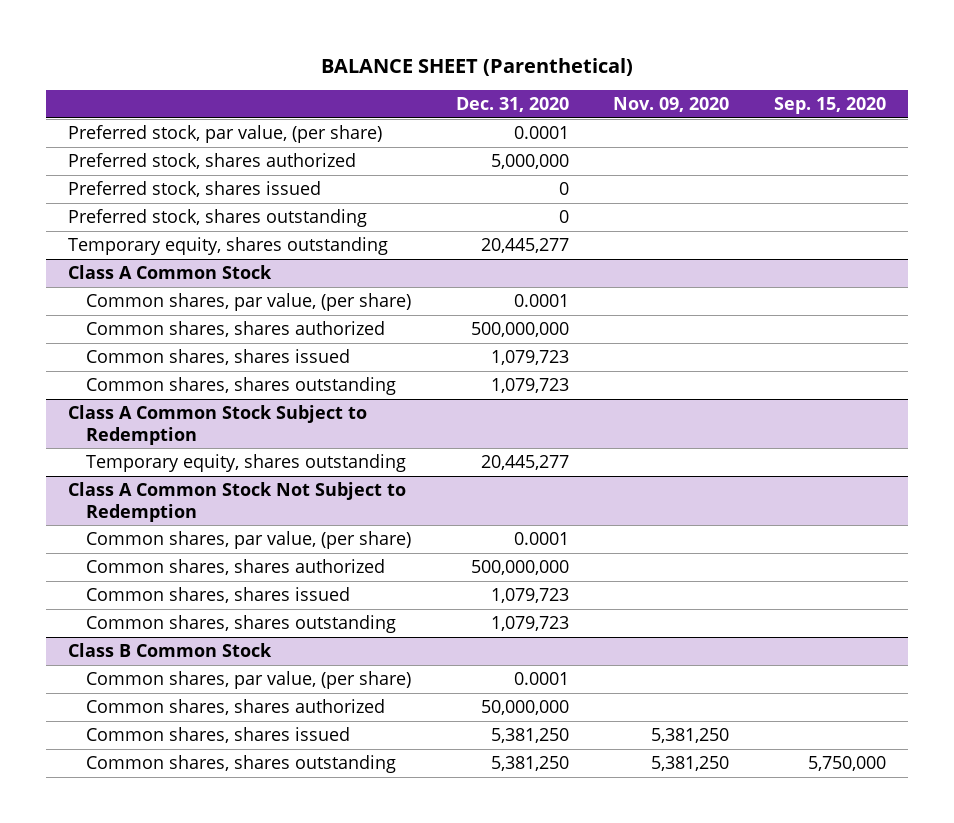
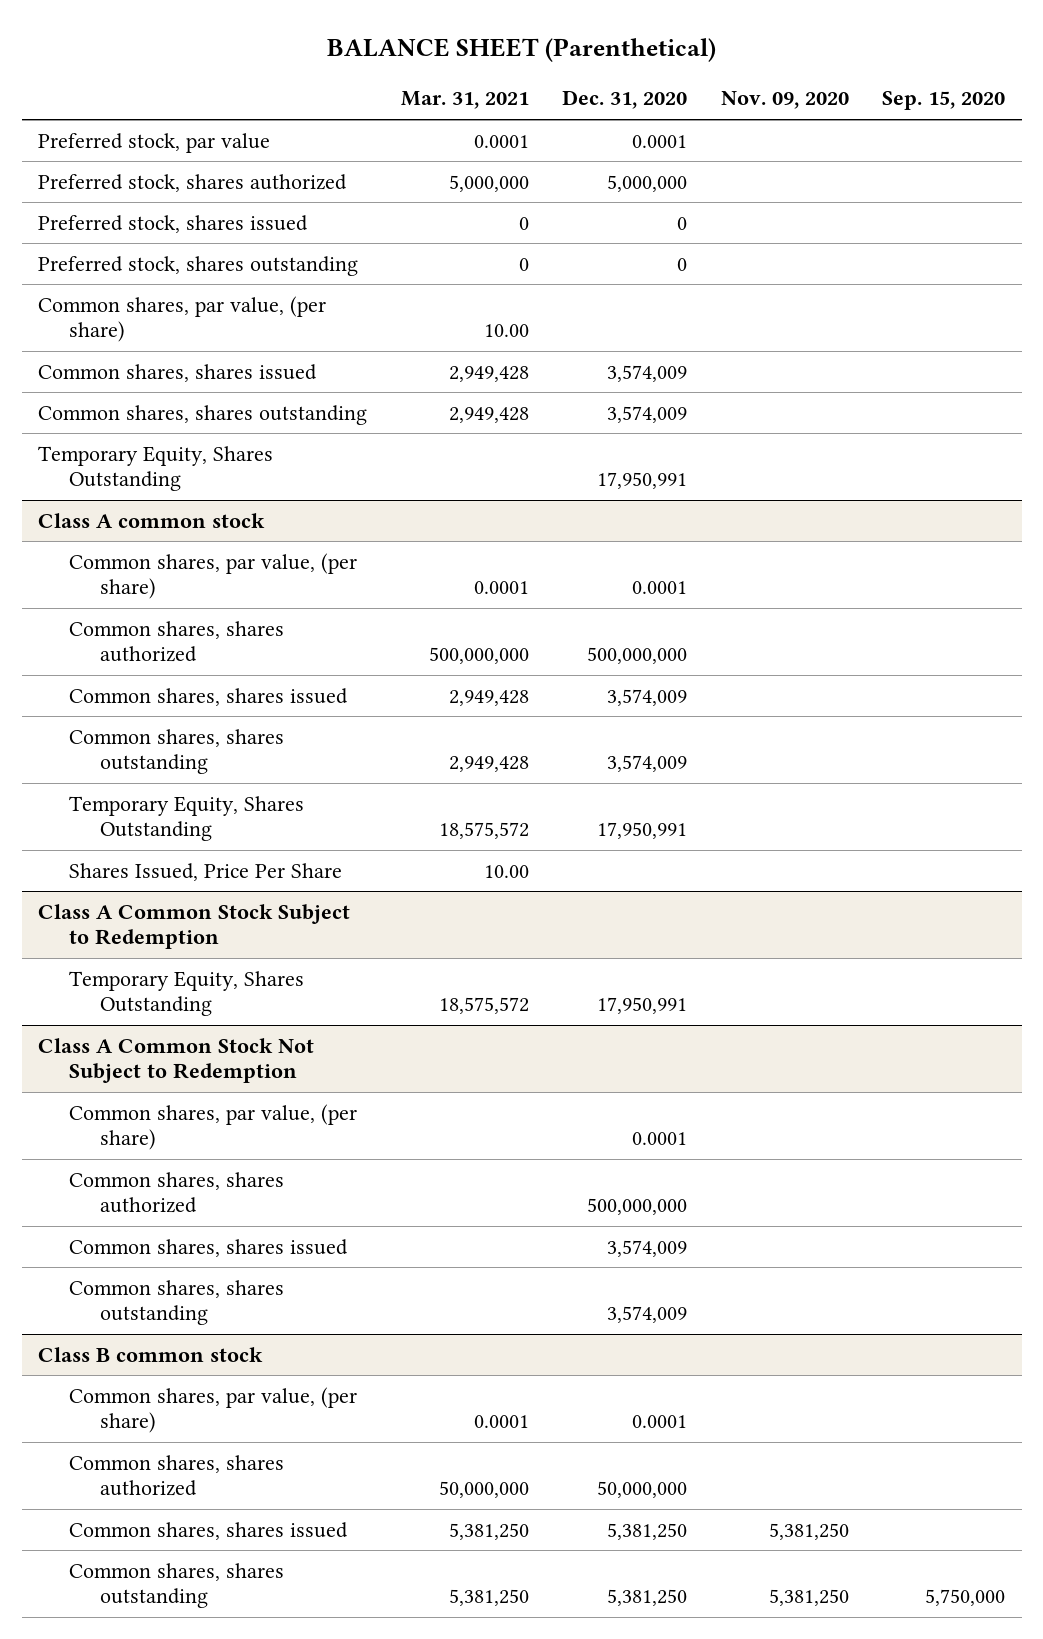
none -> [400,91,529,110] Mar. 31, 2021
[68,125,383,144] Preferred stock, par value, (per share) -> [38,132,271,153] Preferred stock, par value
none -> [38,295,327,343] Common shares, par value, (per share)
none -> [38,363,318,382] Common shares, shares issued
none -> [38,404,368,425] Common shares, shares outstanding
[68,237,389,256] Temporary equity, shares outstanding -> [38,445,274,492] Temporary Equity, Shares Outstanding
[480,238,569,254] 20,445,277 -> [597,472,688,490] 17,950,991
[68,265,273,280] Class A Common Stock -> [38,512,266,528] Class A common stock
[490,350,569,366] 1,079,723 -> [607,688,688,706] 3,574,009
[490,378,569,394] 1,079,723 -> [607,755,688,773] 3,574,009
none -> [69,795,305,842] Temporary Equity, Shares Outstanding
none -> [69,862,343,881] Shares Issued, Price Per Share
[85,454,406,473] Temporary equity, shares outstanding -> [69,970,305,1017] Temporary Equity, Shares Outstanding
[480,455,569,471] 20,445,277 -> [597,997,688,1015] 17,950,991
[490,588,569,604] 1,079,723 -> [607,1239,688,1257] 3,574,009
[490,616,569,632] 1,079,723 -> [607,1306,688,1324] 3,574,009
[68,643,273,658] Class B Common Stock -> [38,1346,264,1362] Class B common stock

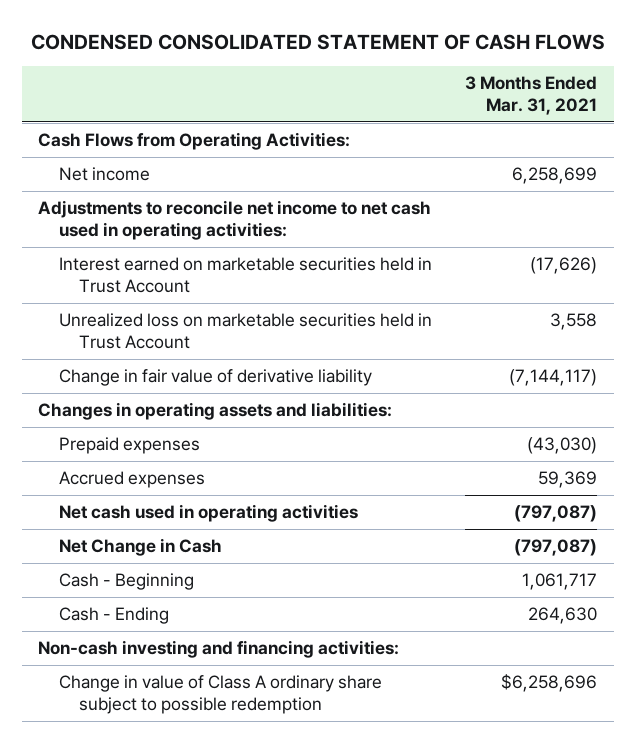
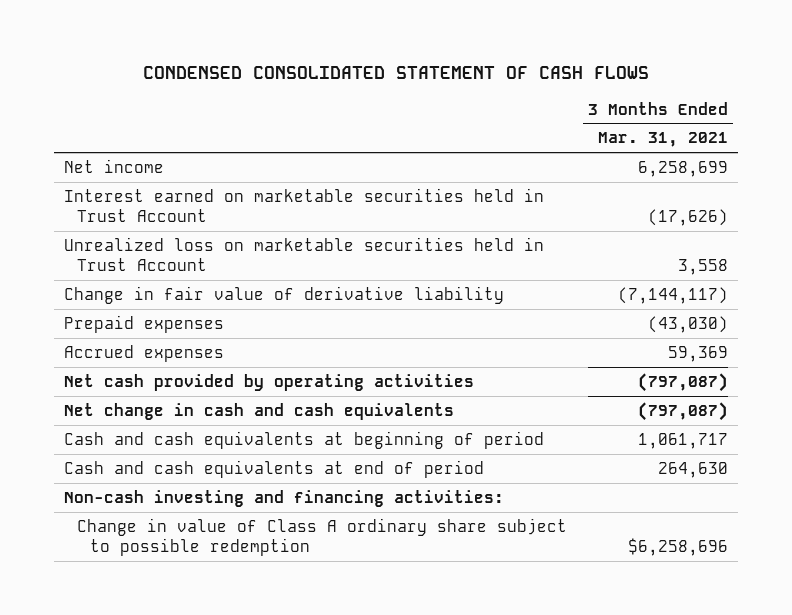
[38,132,351,151] Cash Flows from Operating Activities: -> none
[38,200,432,241] Adjustments to reconcile net income to net cash used in operating activities: -> none
[38,402,393,421] Changes in operating assets and liabilities: -> none
[58,504,358,523] Net cash used in operating activities -> [64,373,475,391] Net cash provided by operating activities
[58,538,222,557] Net Change in Cash -> [64,402,455,420] Net change in cash and cash equivalents
[58,573,194,591] Cash - Beginning -> [64,430,545,449] Cash and cash equivalents at beginning of period
[58,607,169,625] Cash - Ending -> [64,459,485,478] Cash and cash equivalents at end of period

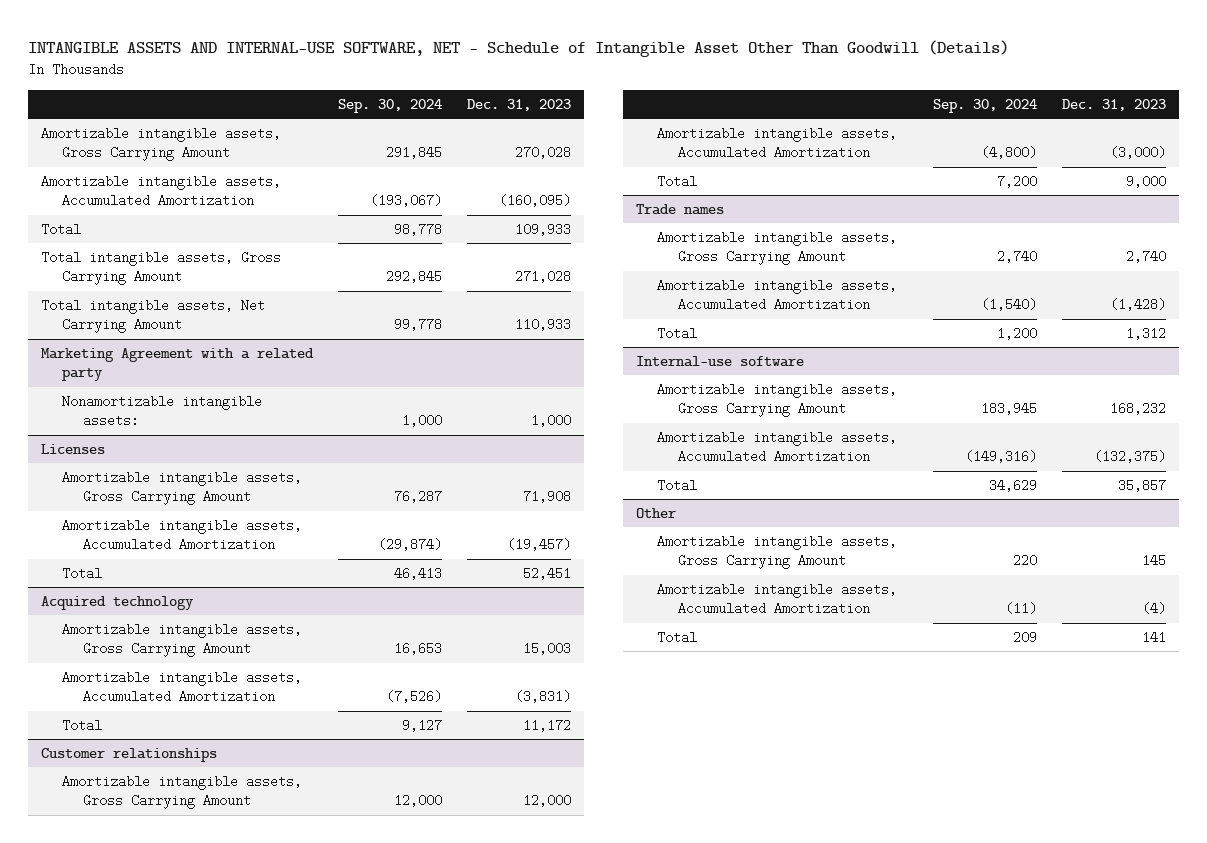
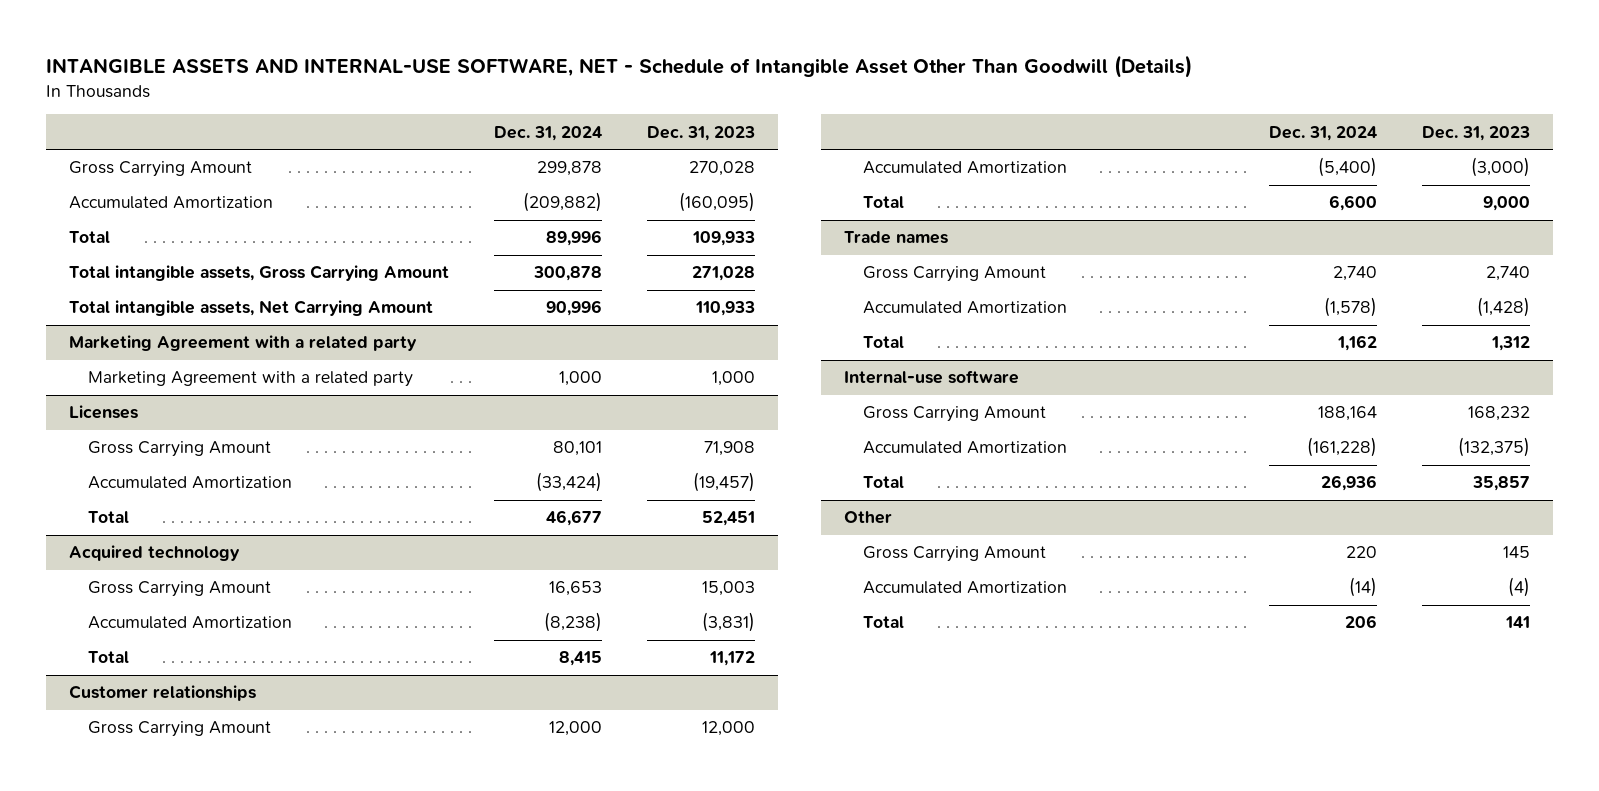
[338,98,443,113] Sep. 30, 2024 -> none
none -> [494,125,603,141] Dec. 31, 2024
[40,126,281,162] Amortizable intangible assets, Gross Carrying Amount -> [68,161,252,178] Gross Carrying Amount
[40,174,281,208] Amortizable intangible assets, Accumulated Amortization -> [68,196,273,210] Accumulated Amortization
[62,394,263,428] Nonamortizable intangible assets: -> [88,371,414,388] Marketing Agreement with a related party
[62,470,303,506] Amortizable intangible assets, Gross Carrying Amount -> [88,441,272,458] Gross Carrying Amount
[62,518,303,552] Amortizable intangible assets, Accumulated Amortization -> [88,476,293,490] Accumulated Amortization
[62,622,303,658] Amortizable intangible assets, Gross Carrying Amount -> [88,581,272,598] Gross Carrying Amount
[62,670,303,704] Amortizable intangible assets, Accumulated Amortization -> [88,616,293,630] Accumulated Amortization
[62,774,303,810] Amortizable intangible assets, Gross Carrying Amount -> [88,721,272,738] Gross Carrying Amount
[657,126,898,160] Amortizable intangible assets, Accumulated Amortization -> [863,161,1068,175] Accumulated Amortization
[657,230,898,266] Amortizable intangible assets, Gross Carrying Amount -> [863,266,1047,283] Gross Carrying Amount
[657,278,898,312] Amortizable intangible assets, Accumulated Amortization -> [863,301,1068,315] Accumulated Amortization
[657,382,898,418] Amortizable intangible assets, Gross Carrying Amount -> [863,406,1047,423] Gross Carrying Amount
[657,430,898,464] Amortizable intangible assets, Accumulated Amortization -> [863,441,1068,455] Accumulated Amortization
[657,534,898,570] Amortizable intangible assets, Gross Carrying Amount -> [863,546,1047,563] Gross Carrying Amount
[657,582,898,616] Amortizable intangible assets, Accumulated Amortization -> [863,581,1068,595] Accumulated Amortization

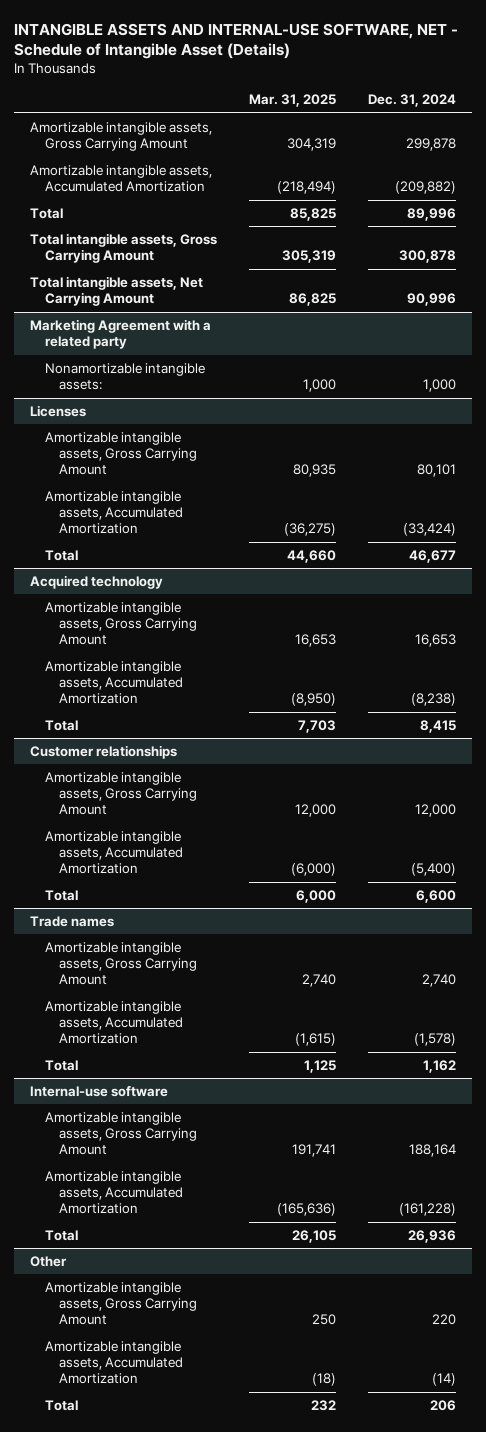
[46,55,1193,79] INTANGIBLE ASSETS AND INTERNAL-USE SOFTWARE, NET - Schedule of Intangible Asset Other Than Goodwill (Details) -> [14,22,459,60] INTANGIBLE ASSETS AND INTERNAL-USE SOFTWARE, NET - Schedule of Intangible Asset (Details)
[647,125,756,141] Dec. 31, 2023 -> none
none -> [248,94,336,108] Mar. 31, 2025
[68,161,252,178] Gross Carrying Amount -> [30,121,213,152] Amortizable intangible assets, Gross Carrying Amount
[68,196,273,210] Accumulated Amortization -> [30,164,213,193] Amortizable intangible assets, Accumulated Amortization
[88,371,414,388] Marketing Agreement with a related party -> [44,362,205,391] Nonamortizable intangible assets:
[88,441,272,458] Gross Carrying Amount -> [44,431,198,476] Amortizable intangible assets, Gross Carrying Amount
[88,476,293,490] Accumulated Amortization -> [44,490,184,535] Amortizable intangible assets, Accumulated Amortization
[88,581,272,598] Gross Carrying Amount -> [44,601,198,646] Amortizable intangible assets, Gross Carrying Amount
[88,616,293,630] Accumulated Amortization -> [44,660,184,705] Amortizable intangible assets, Accumulated Amortization
[88,721,272,738] Gross Carrying Amount -> [44,771,198,816] Amortizable intangible assets, Gross Carrying Amount
[863,161,1068,175] Accumulated Amortization -> [44,830,184,875] Amortizable intangible assets, Accumulated Amortization
[863,266,1047,283] Gross Carrying Amount -> [44,941,198,986] Amortizable intangible assets, Gross Carrying Amount
[863,301,1068,315] Accumulated Amortization -> [44,1000,184,1045] Amortizable intangible assets, Accumulated Amortization
[863,406,1047,423] Gross Carrying Amount -> [44,1111,198,1156] Amortizable intangible assets, Gross Carrying Amount
[863,441,1068,455] Accumulated Amortization -> [44,1170,184,1215] Amortizable intangible assets, Accumulated Amortization
[863,546,1047,563] Gross Carrying Amount -> [44,1281,198,1326] Amortizable intangible assets, Gross Carrying Amount
[863,581,1068,595] Accumulated Amortization -> [44,1340,184,1385] Amortizable intangible assets, Accumulated Amortization

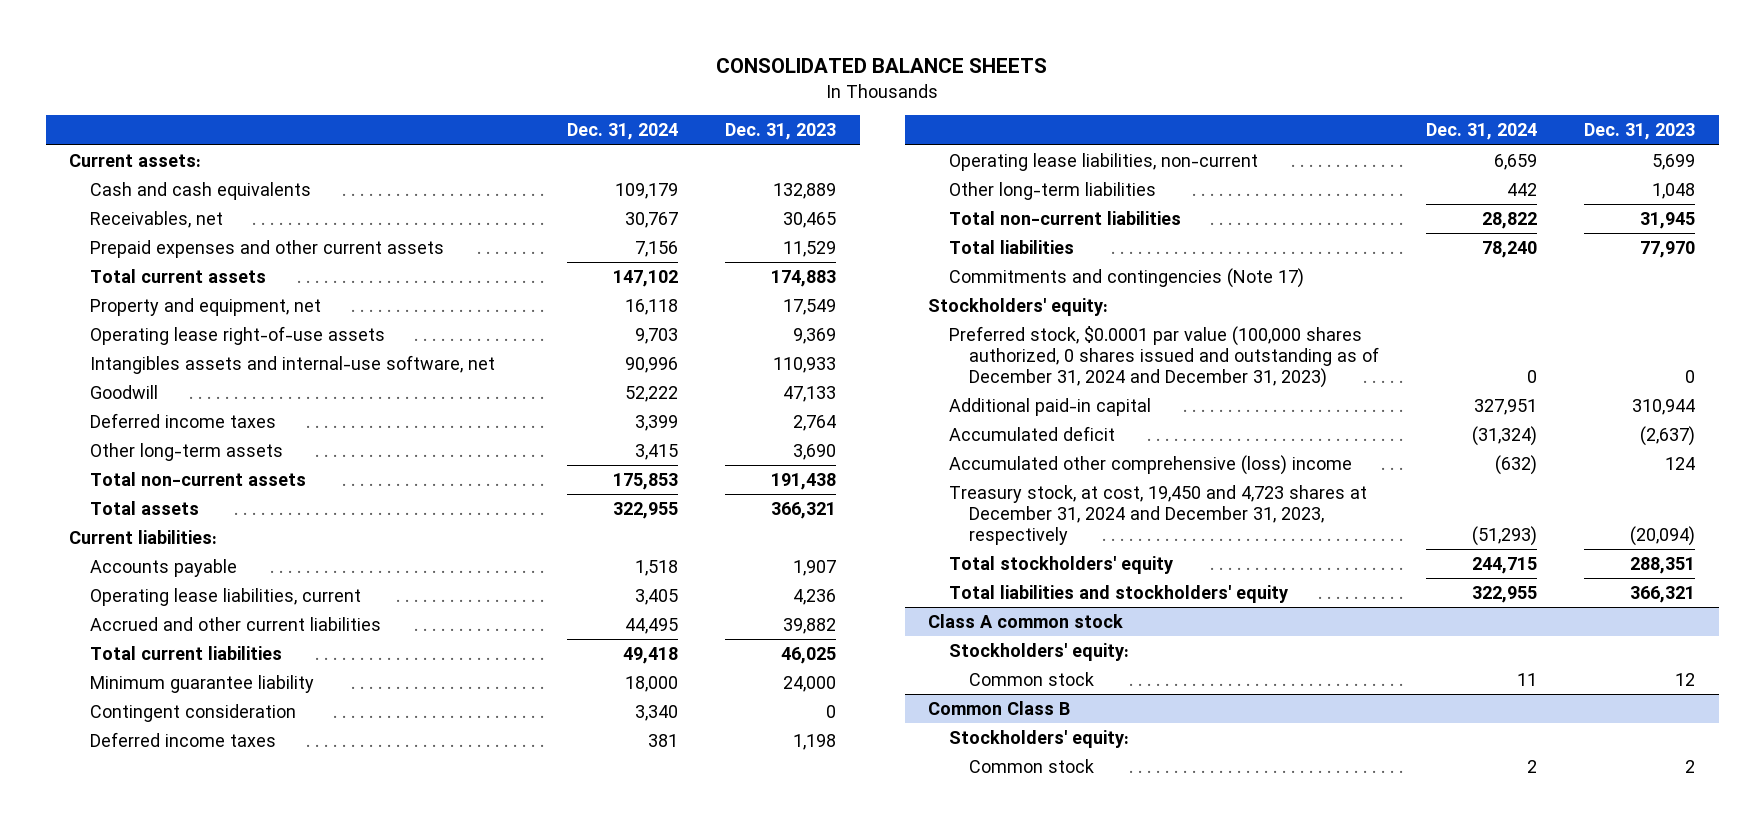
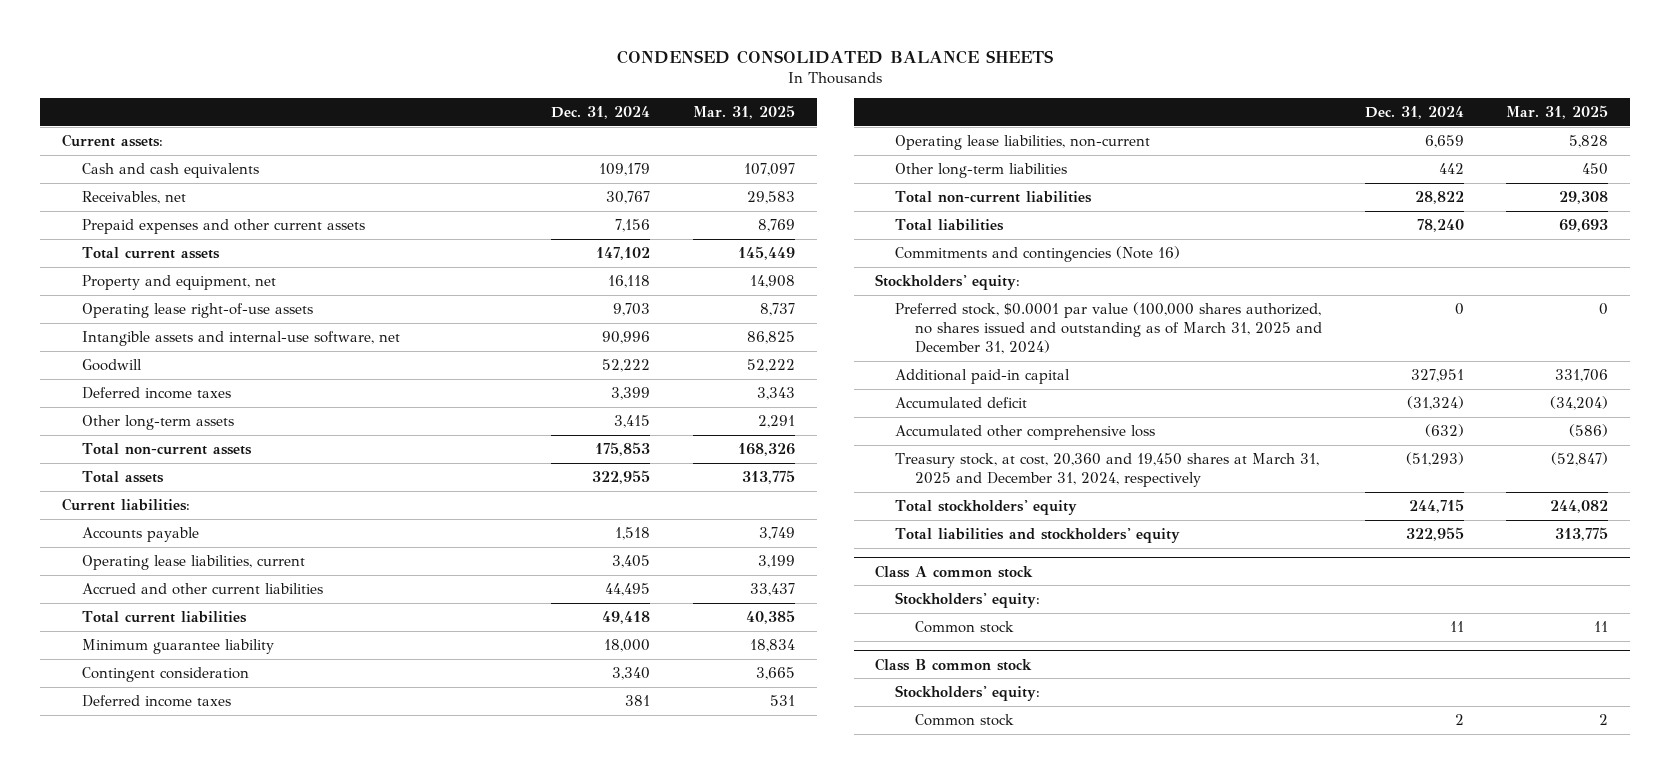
[716,58,1048,74] CONSOLIDATED BALANCE SHEETS -> [617,50,1054,65] CONDENSED CONSOLIDATED BALANCE SHEETS
[725,123,837,141] Dec. 31, 2023 -> none
none -> [693,105,796,120] Mar. 31, 2025
[89,354,495,374] Intangibles assets and internal-use software, net -> [81,331,400,347] Intangible assets and internal-use software, net
[948,267,1304,288] Commitments and contingencies (Note 17) -> [894,246,1180,263] Commitments and contingencies (Note 16)
[948,325,1380,388] Preferred stock, $0.0001 par value (100,000 shares authorized, 0 shares issued and outstanding as of December 31, 2024 and December 31, 2023) -> [894,302,1322,354] Preferred stock, $0.0001 par value (100,000 shares authorized, no shares issued and outstanding as of March 31, 2025 and December 31, 2024)
[948,454,1352,475] Accumulated other comprehensive (loss) income -> [894,425,1155,441] Accumulated other comprehensive loss
[948,484,1367,545] Treasury stock, at cost, 19,450 and 4,723 shares at December 31, 2024 and December 31, 2023, respectively -> [894,453,1319,487] Treasury stock, at cost, 20,360 and 19,450 shares at March 31, 2025 and December 31, 2024, respectively
[928,700,1071,715] Common Class B -> [874,657,1032,671] Class B common stock

